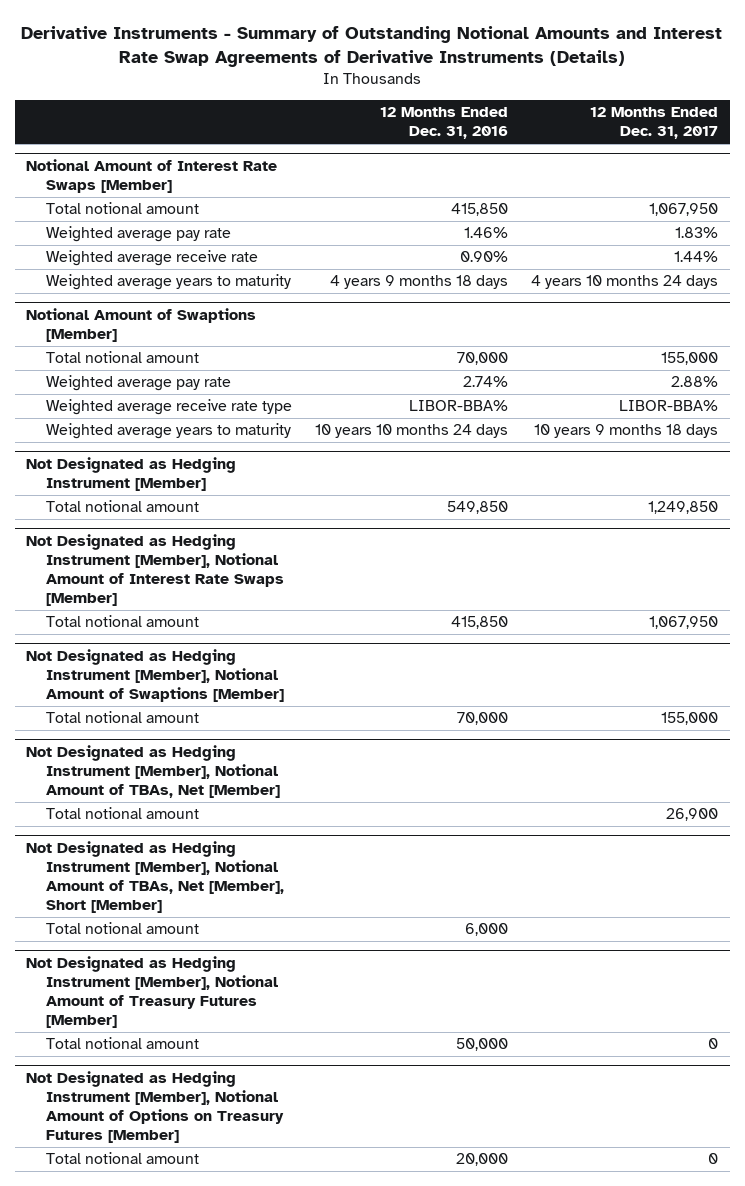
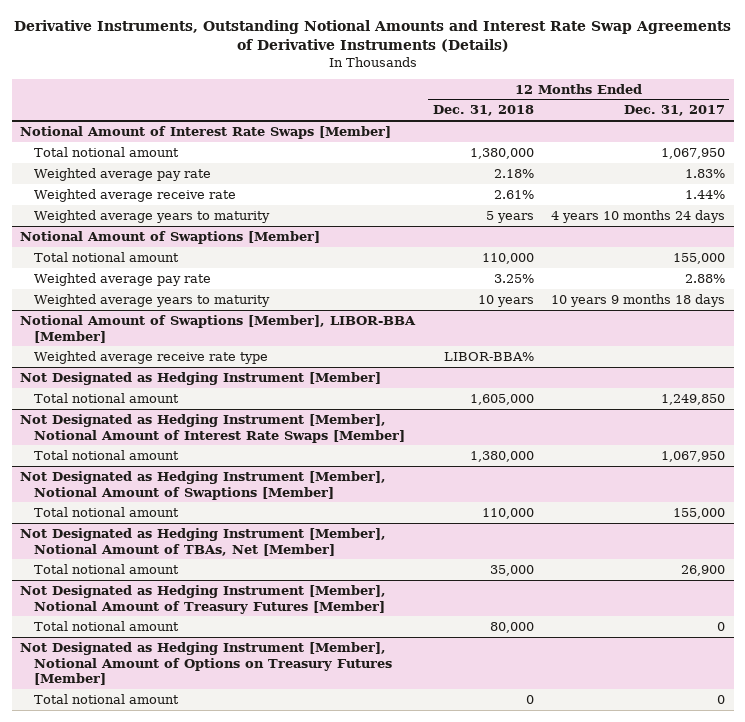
[21,26,723,68] Derivative Instruments - Summary of Outstanding Notional Amounts and Interest Rate Swap Agreements of Derivative Instruments (Details) -> [13,19,731,52] Derivative Instruments, Outstanding Notional Amounts and Interest Rate Swap Agreements of Derivative Instruments (Details)
[380,107,509,140] 12 Months Ended Dec. 31, 2016 -> none
none -> [432,105,534,117] Dec. 31, 2018
[46,399,293,416] Weighted average receive rate type -> none
none -> [20,314,417,343] Notional Amount of Swaptions [Member], LIBOR-BBA [Member]
none -> [34,350,269,364] Weighted average receive rate type
[26,840,285,914] Not Designated as Hedging Instrument [Member], Notional Amount of TBAs, Net [Member], Short [Member] -> none
[46,922,200,935] Total notional amount -> none

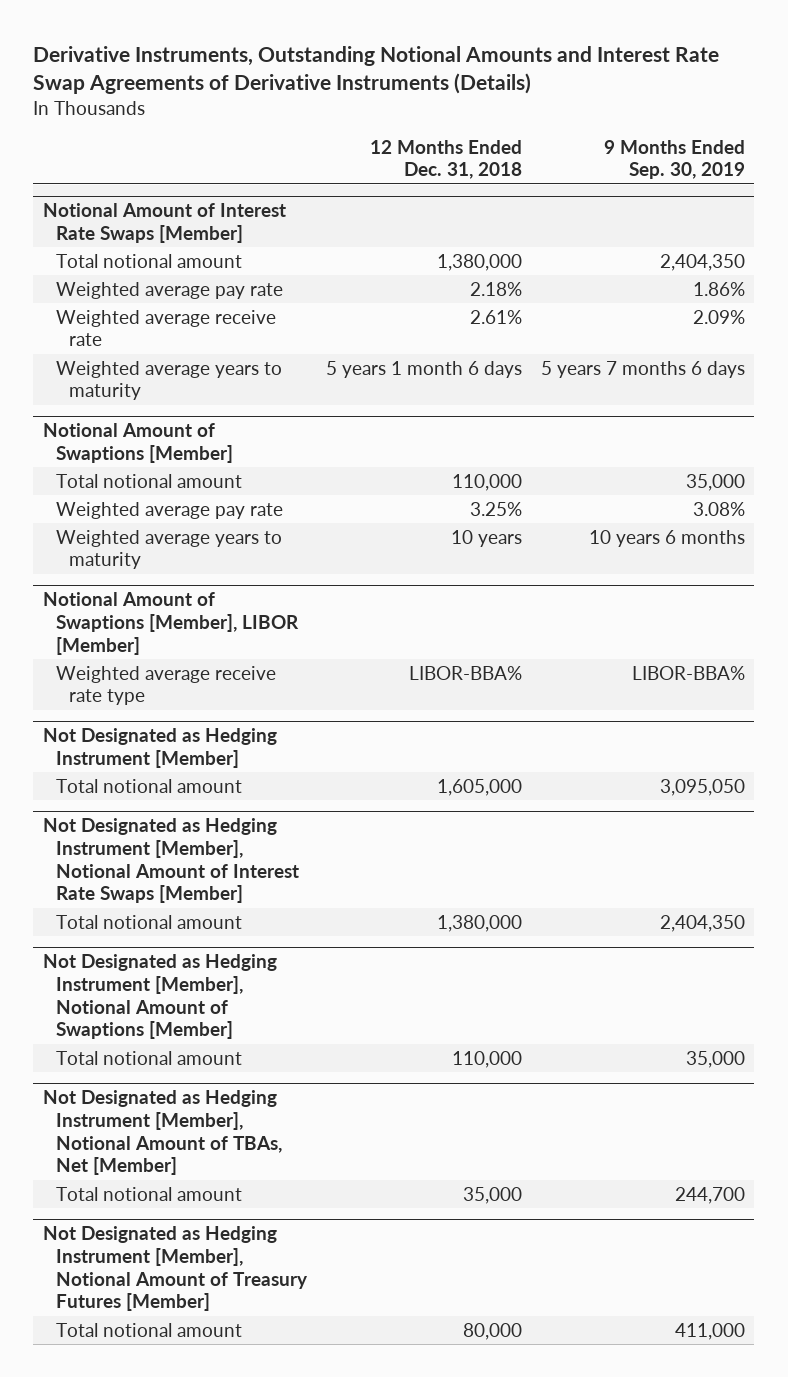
[624,105,726,117] Dec. 31, 2017 -> none
none -> [603,139,745,180] 9 Months Ended Sep. 30, 2019
[485,210,534,223] 5 years -> [325,360,522,378] 5 years 1 month 6 days
[20,314,417,343] Notional Amount of Swaptions [Member], LIBOR-BBA [Member] -> [42,592,300,655] Notional Amount of Swaptions [Member], LIBOR [Member]
[20,641,393,686] Not Designated as Hedging Instrument [Member], Notional Amount of Options on Treasury Futures [Member] -> none
[34,693,180,704] Total notional amount -> none

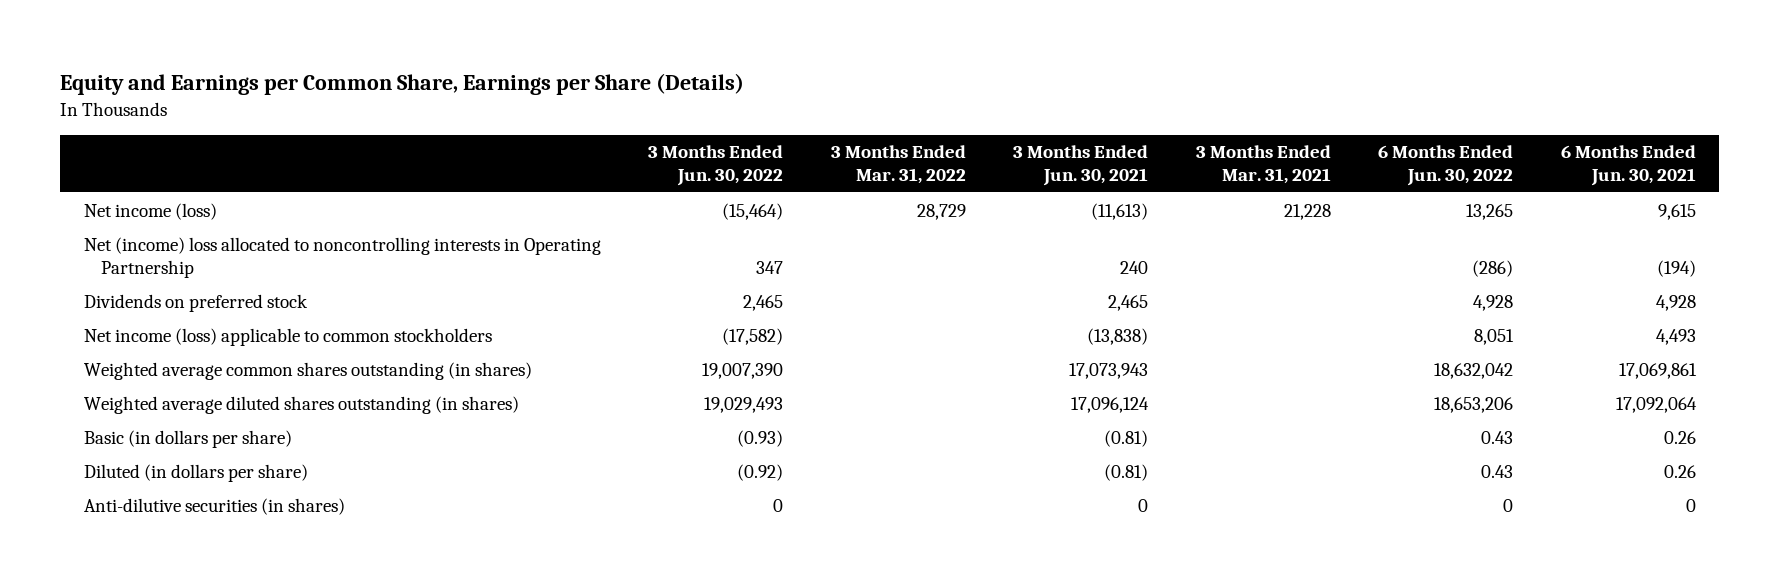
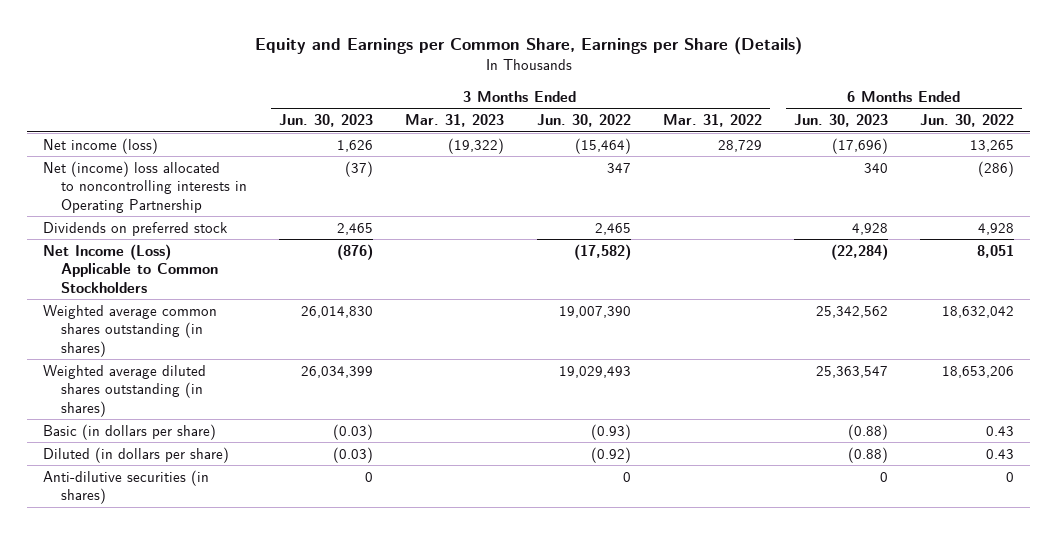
[1013,145,1149,187] 3 Months Ended Jun. 30, 2021 -> none
[1195,145,1331,185] 3 Months Ended Mar. 31, 2021 -> none
[1560,145,1696,187] 6 Months Ended Jun. 30, 2021 -> none
none -> [279,114,374,128] Jun. 30, 2023
none -> [405,114,505,128] Mar. 31, 2023
none -> [794,114,889,128] Jun. 30, 2023
[83,327,492,346] Net income (loss) applicable to common stockholders -> [42,243,218,293] Net Income (Loss) Applicable to Common Stockholders

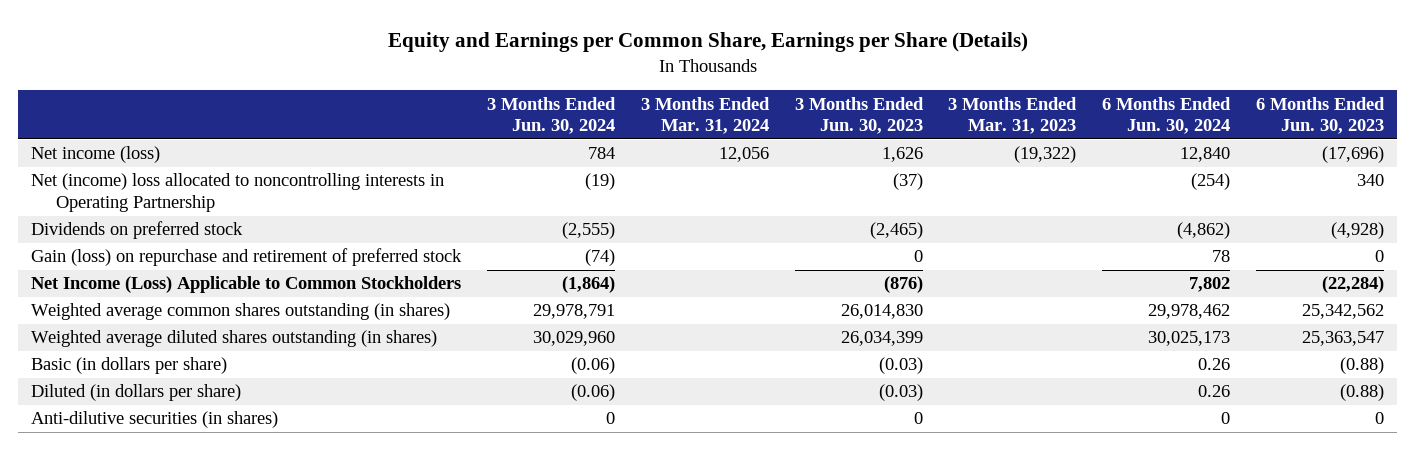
[536,114,631,128] Jun. 30, 2022 -> none
[662,114,762,128] Mar. 31, 2022 -> none
[920,114,1015,128] Jun. 30, 2022 -> none
none -> [487,96,617,135] 3 Months Ended Jun. 30, 2024
none -> [640,96,770,135] 3 Months Ended Mar. 31, 2024
none -> [1102,96,1232,135] 6 Months Ended Jun. 30, 2024
[337,222,374,235] 2,465 -> [869,222,923,240] (2,465)
[852,222,889,235] 4,928 -> [1331,222,1385,240] (4,928)
none -> [31,248,463,267] Gain (loss) on repurchase and retirement of preferred stock

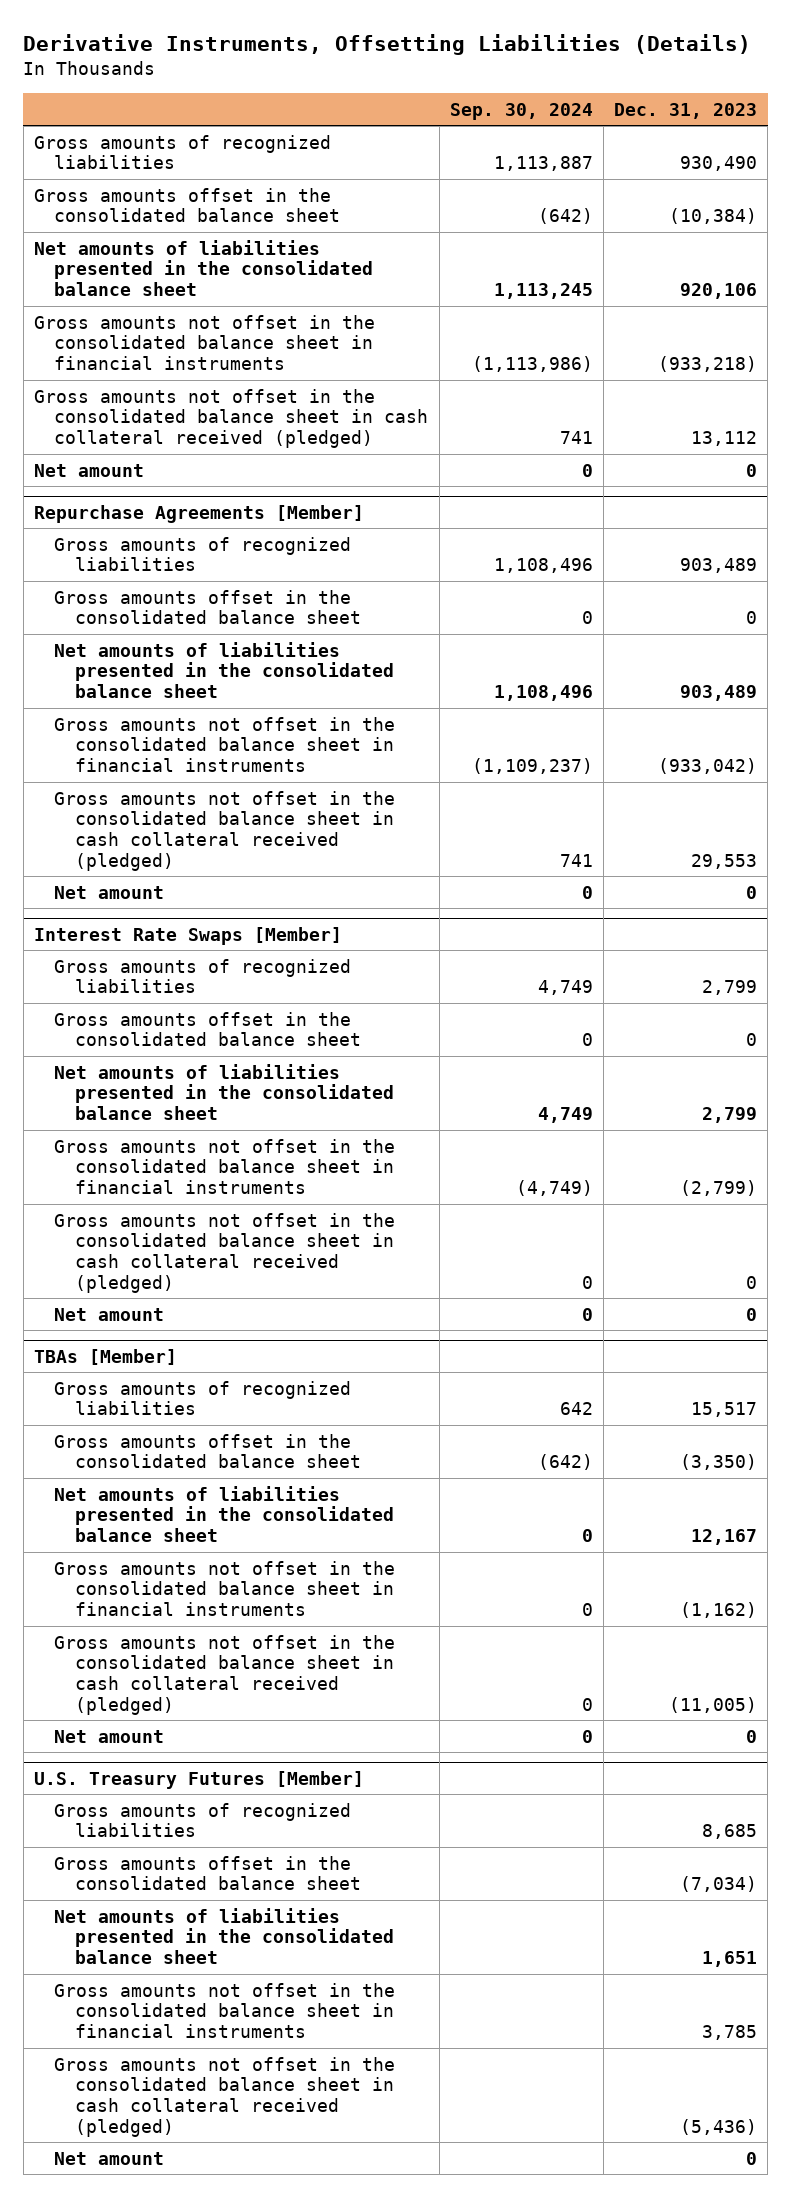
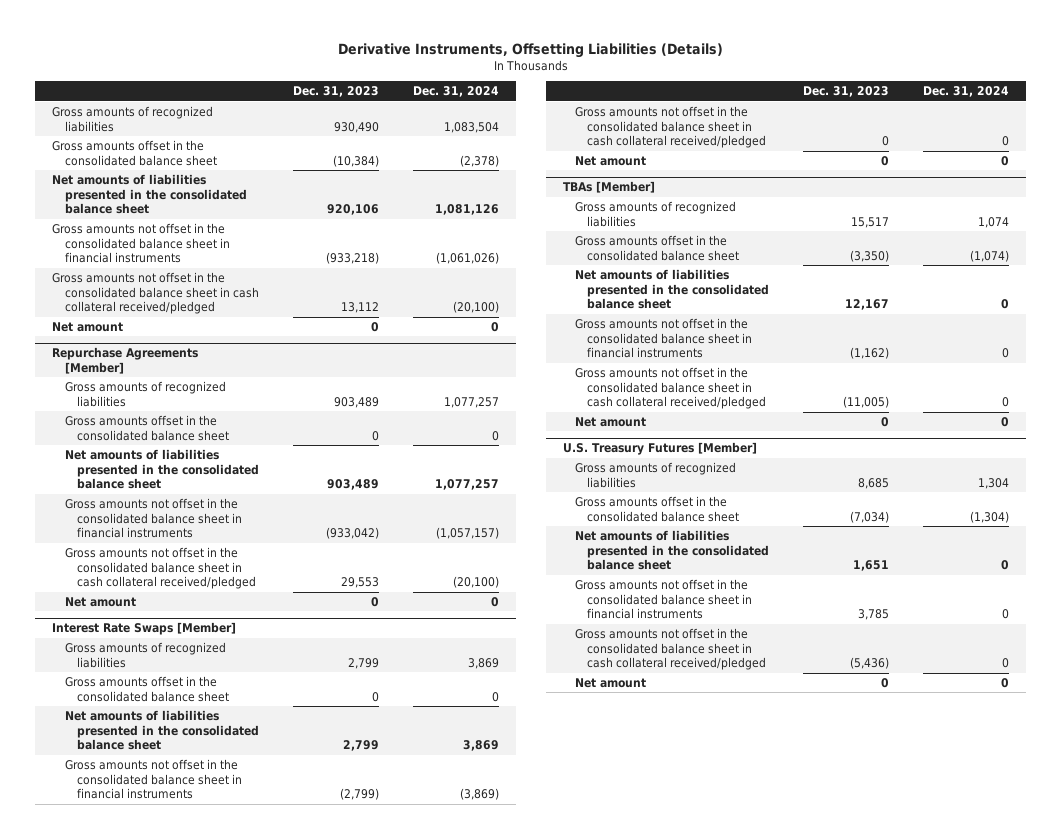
[449,102,593,120] Sep. 30, 2024 -> none
none -> [413,86,500,98] Dec. 31, 2024
[34,388,429,449] Gross amounts not offset in the consolidated balance sheet in cash collateral received (pledged) -> [52,271,259,315] Gross amounts not offset in the consolidated balance sheet in cash collateral received/pledged
[54,790,396,871] Gross amounts not offset in the consolidated balance sheet in cash collateral received (pledged) -> [64,546,257,590] Gross amounts not offset in the consolidated balance sheet in cash collateral received/pledged
[54,1212,396,1293] Gross amounts not offset in the consolidated balance sheet in cash collateral received (pledged) -> [574,105,767,149] Gross amounts not offset in the consolidated balance sheet in cash collateral received/pledged
[54,1634,396,1715] Gross amounts not offset in the consolidated balance sheet in cash collateral received (pledged) -> [574,366,767,410] Gross amounts not offset in the consolidated balance sheet in cash collateral received/pledged
[54,2056,396,2137] Gross amounts not offset in the consolidated balance sheet in cash collateral received (pledged) -> [574,627,767,671] Gross amounts not offset in the consolidated balance sheet in cash collateral received/pledged

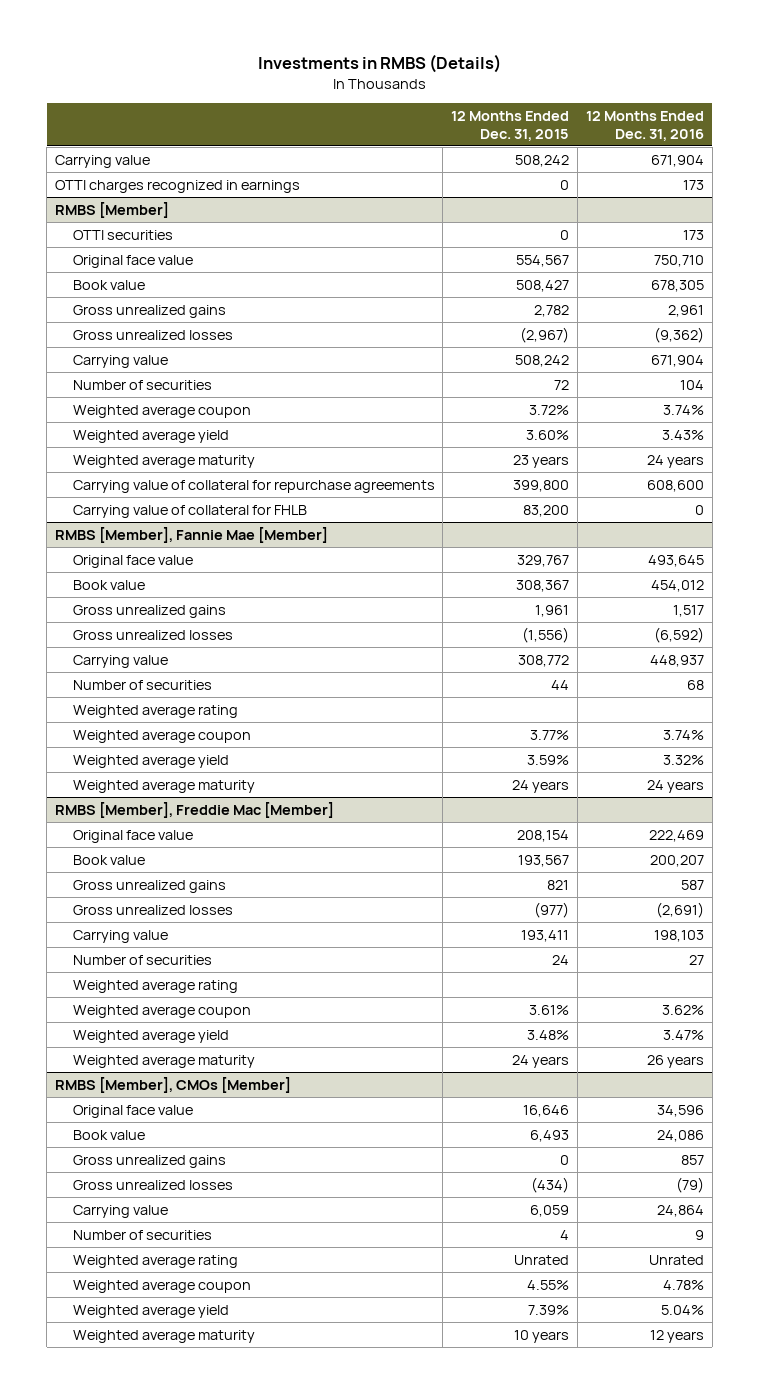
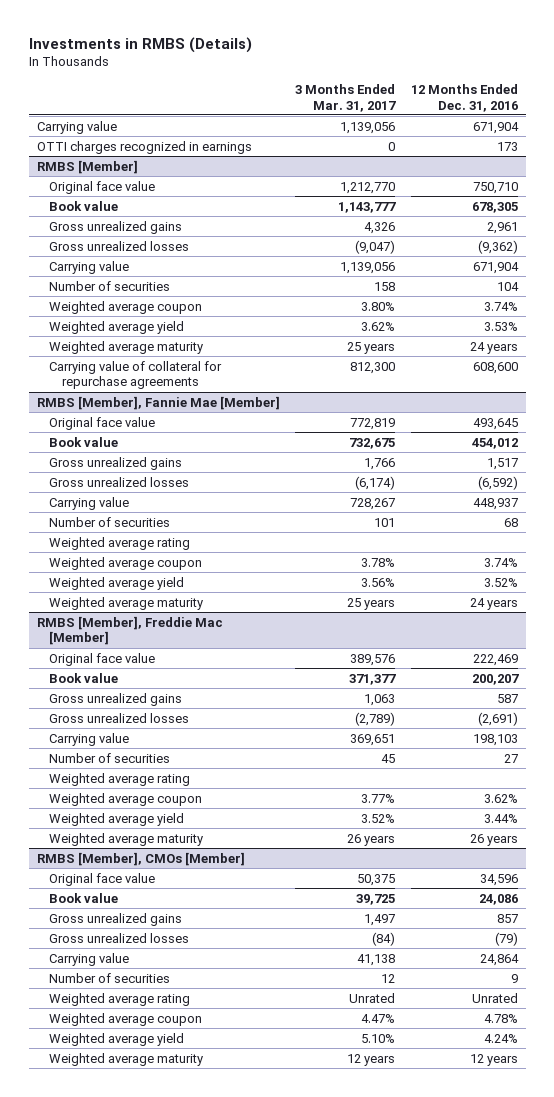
[451,110,570,141] 12 Months Ended Dec. 31, 2015 -> none
none -> [295,84,397,112] 3 Months Ended Mar. 31, 2017
[72,229,173,240] OTTI securities -> none
[661,429,704,440] 3.43% -> [483,321,518,331] 3.53%
[72,504,307,518] Carrying value of collateral for FHLB -> none
[662,754,704,765] 3.32% -> [483,577,518,587] 3.52%
[662,1029,704,1040] 3.47% -> [483,813,518,823] 3.44%
[660,1304,704,1315] 5.04% -> [483,1033,518,1043] 4.24%

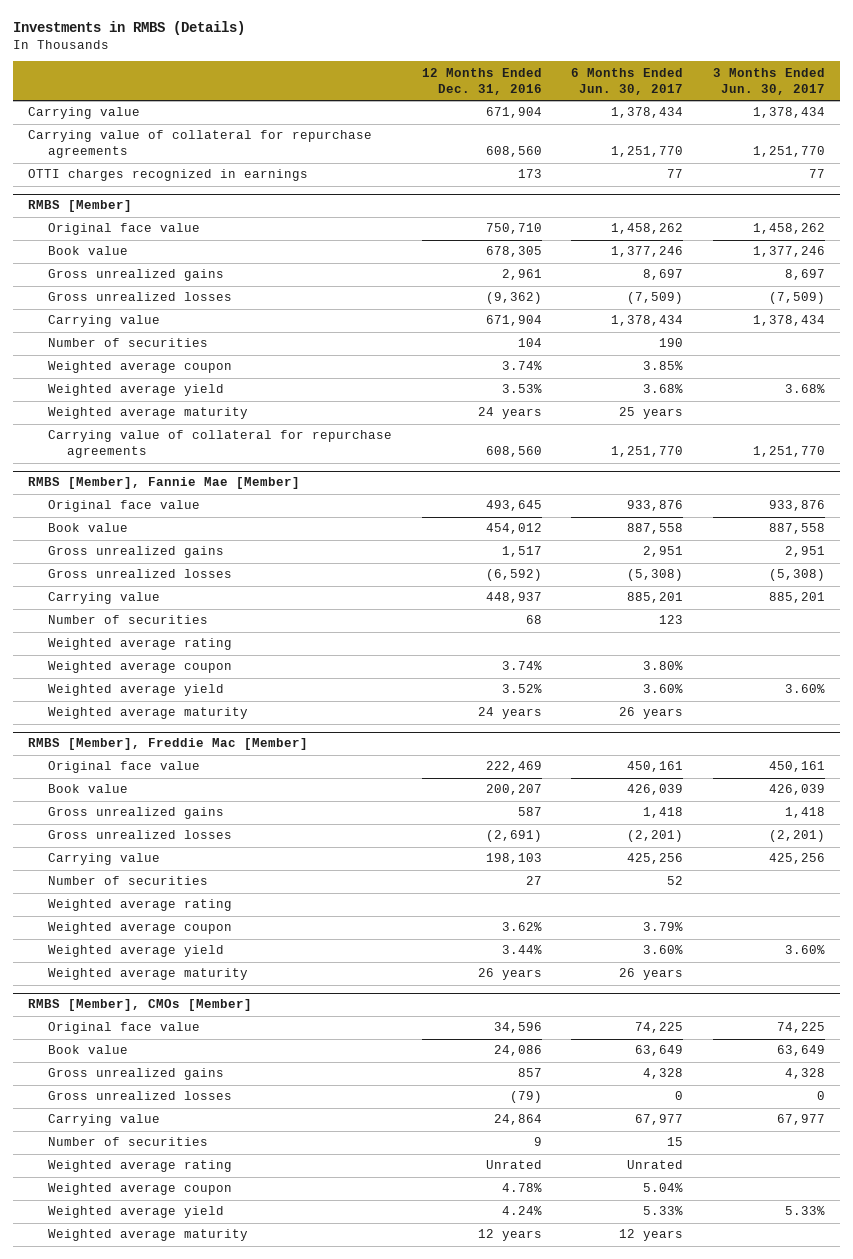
[295,84,397,112] 3 Months Ended Mar. 31, 2017 -> none
none -> [571,67,684,95] 6 Months Ended Jun. 30, 2017
none -> [713,67,826,95] 3 Months Ended Jun. 30, 2017
none -> [28,130,373,159] Carrying value of collateral for repurchase agreements
[472,361,518,374] 608,600 -> [485,446,542,458] 608,560

